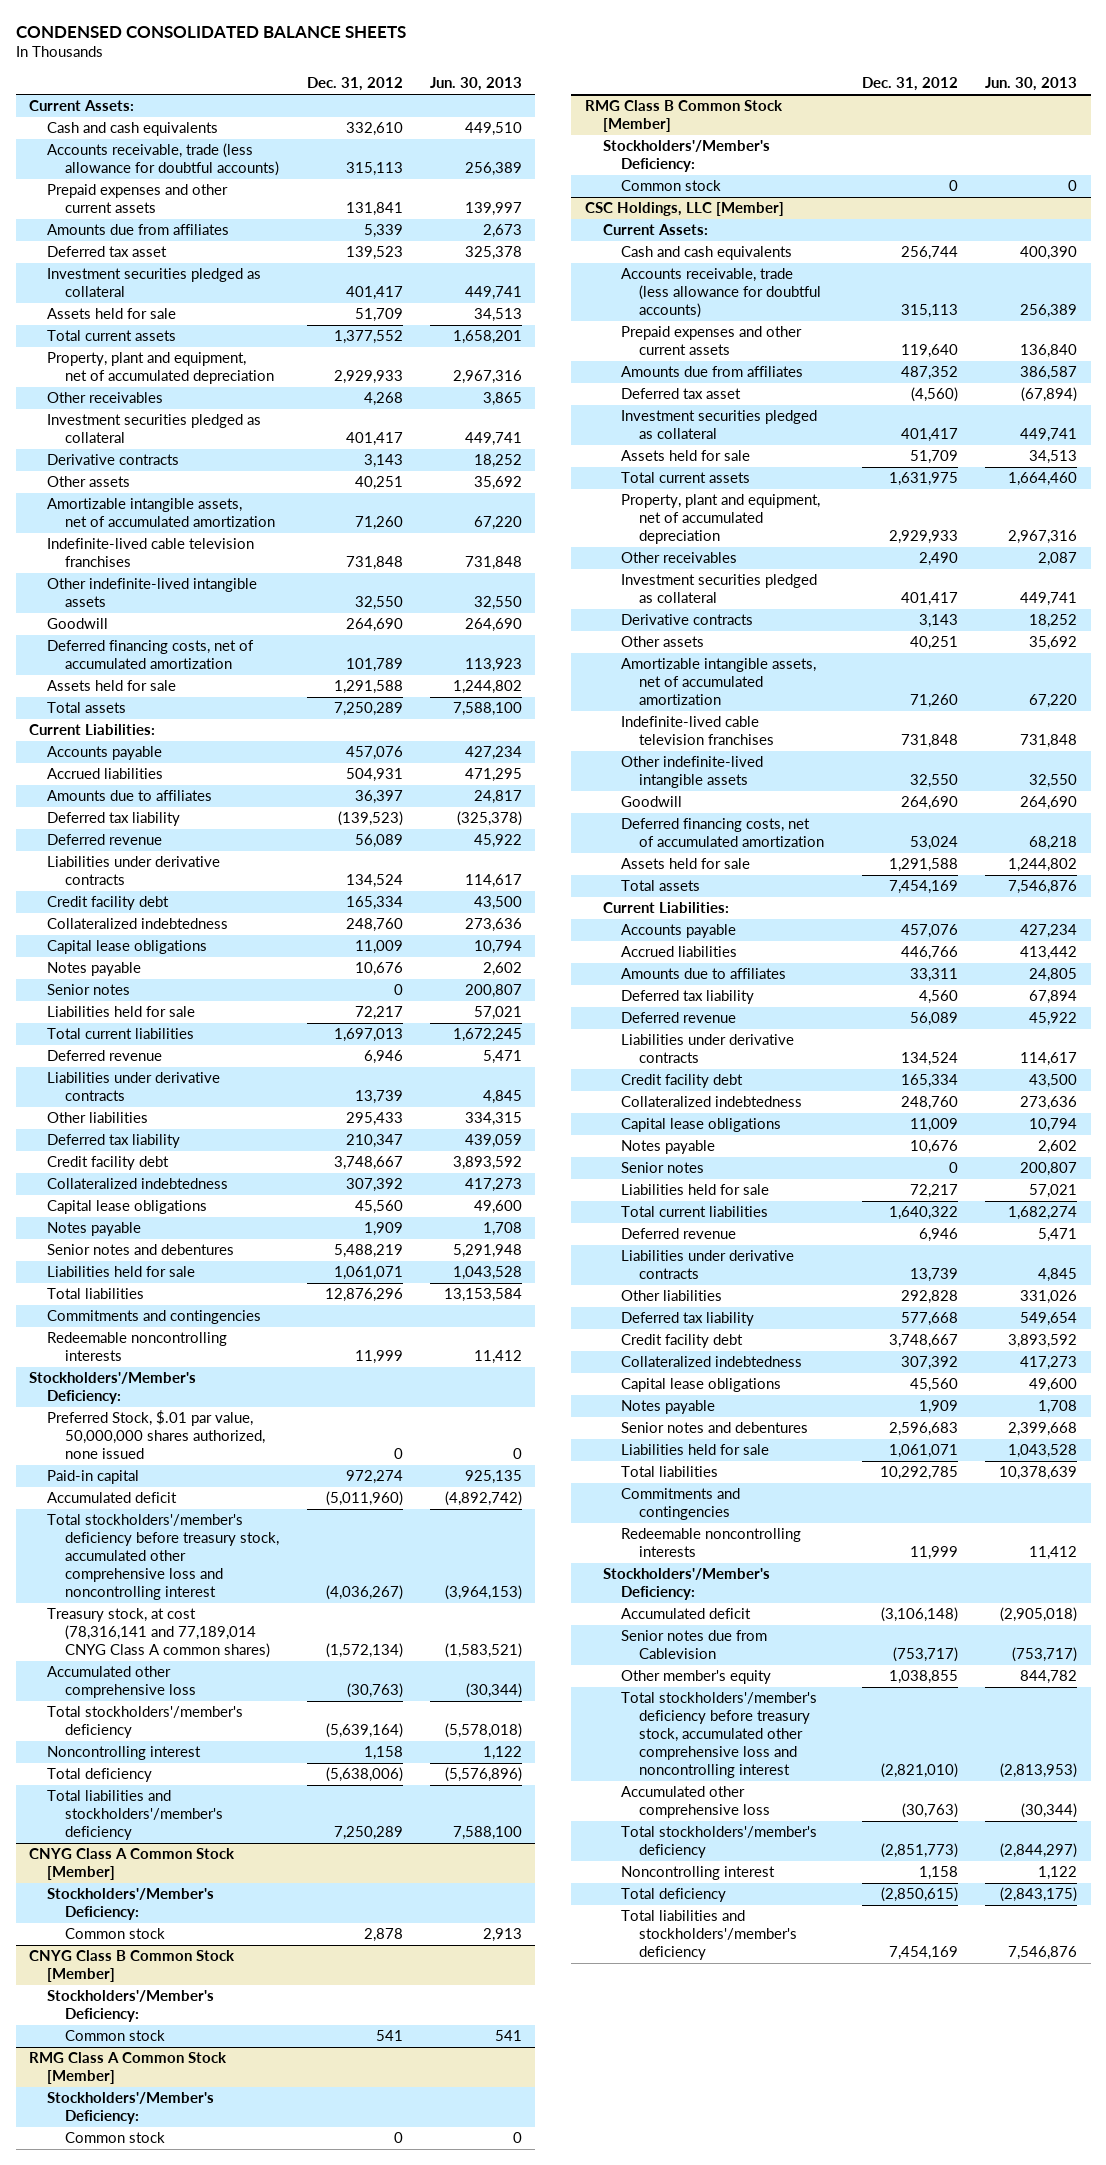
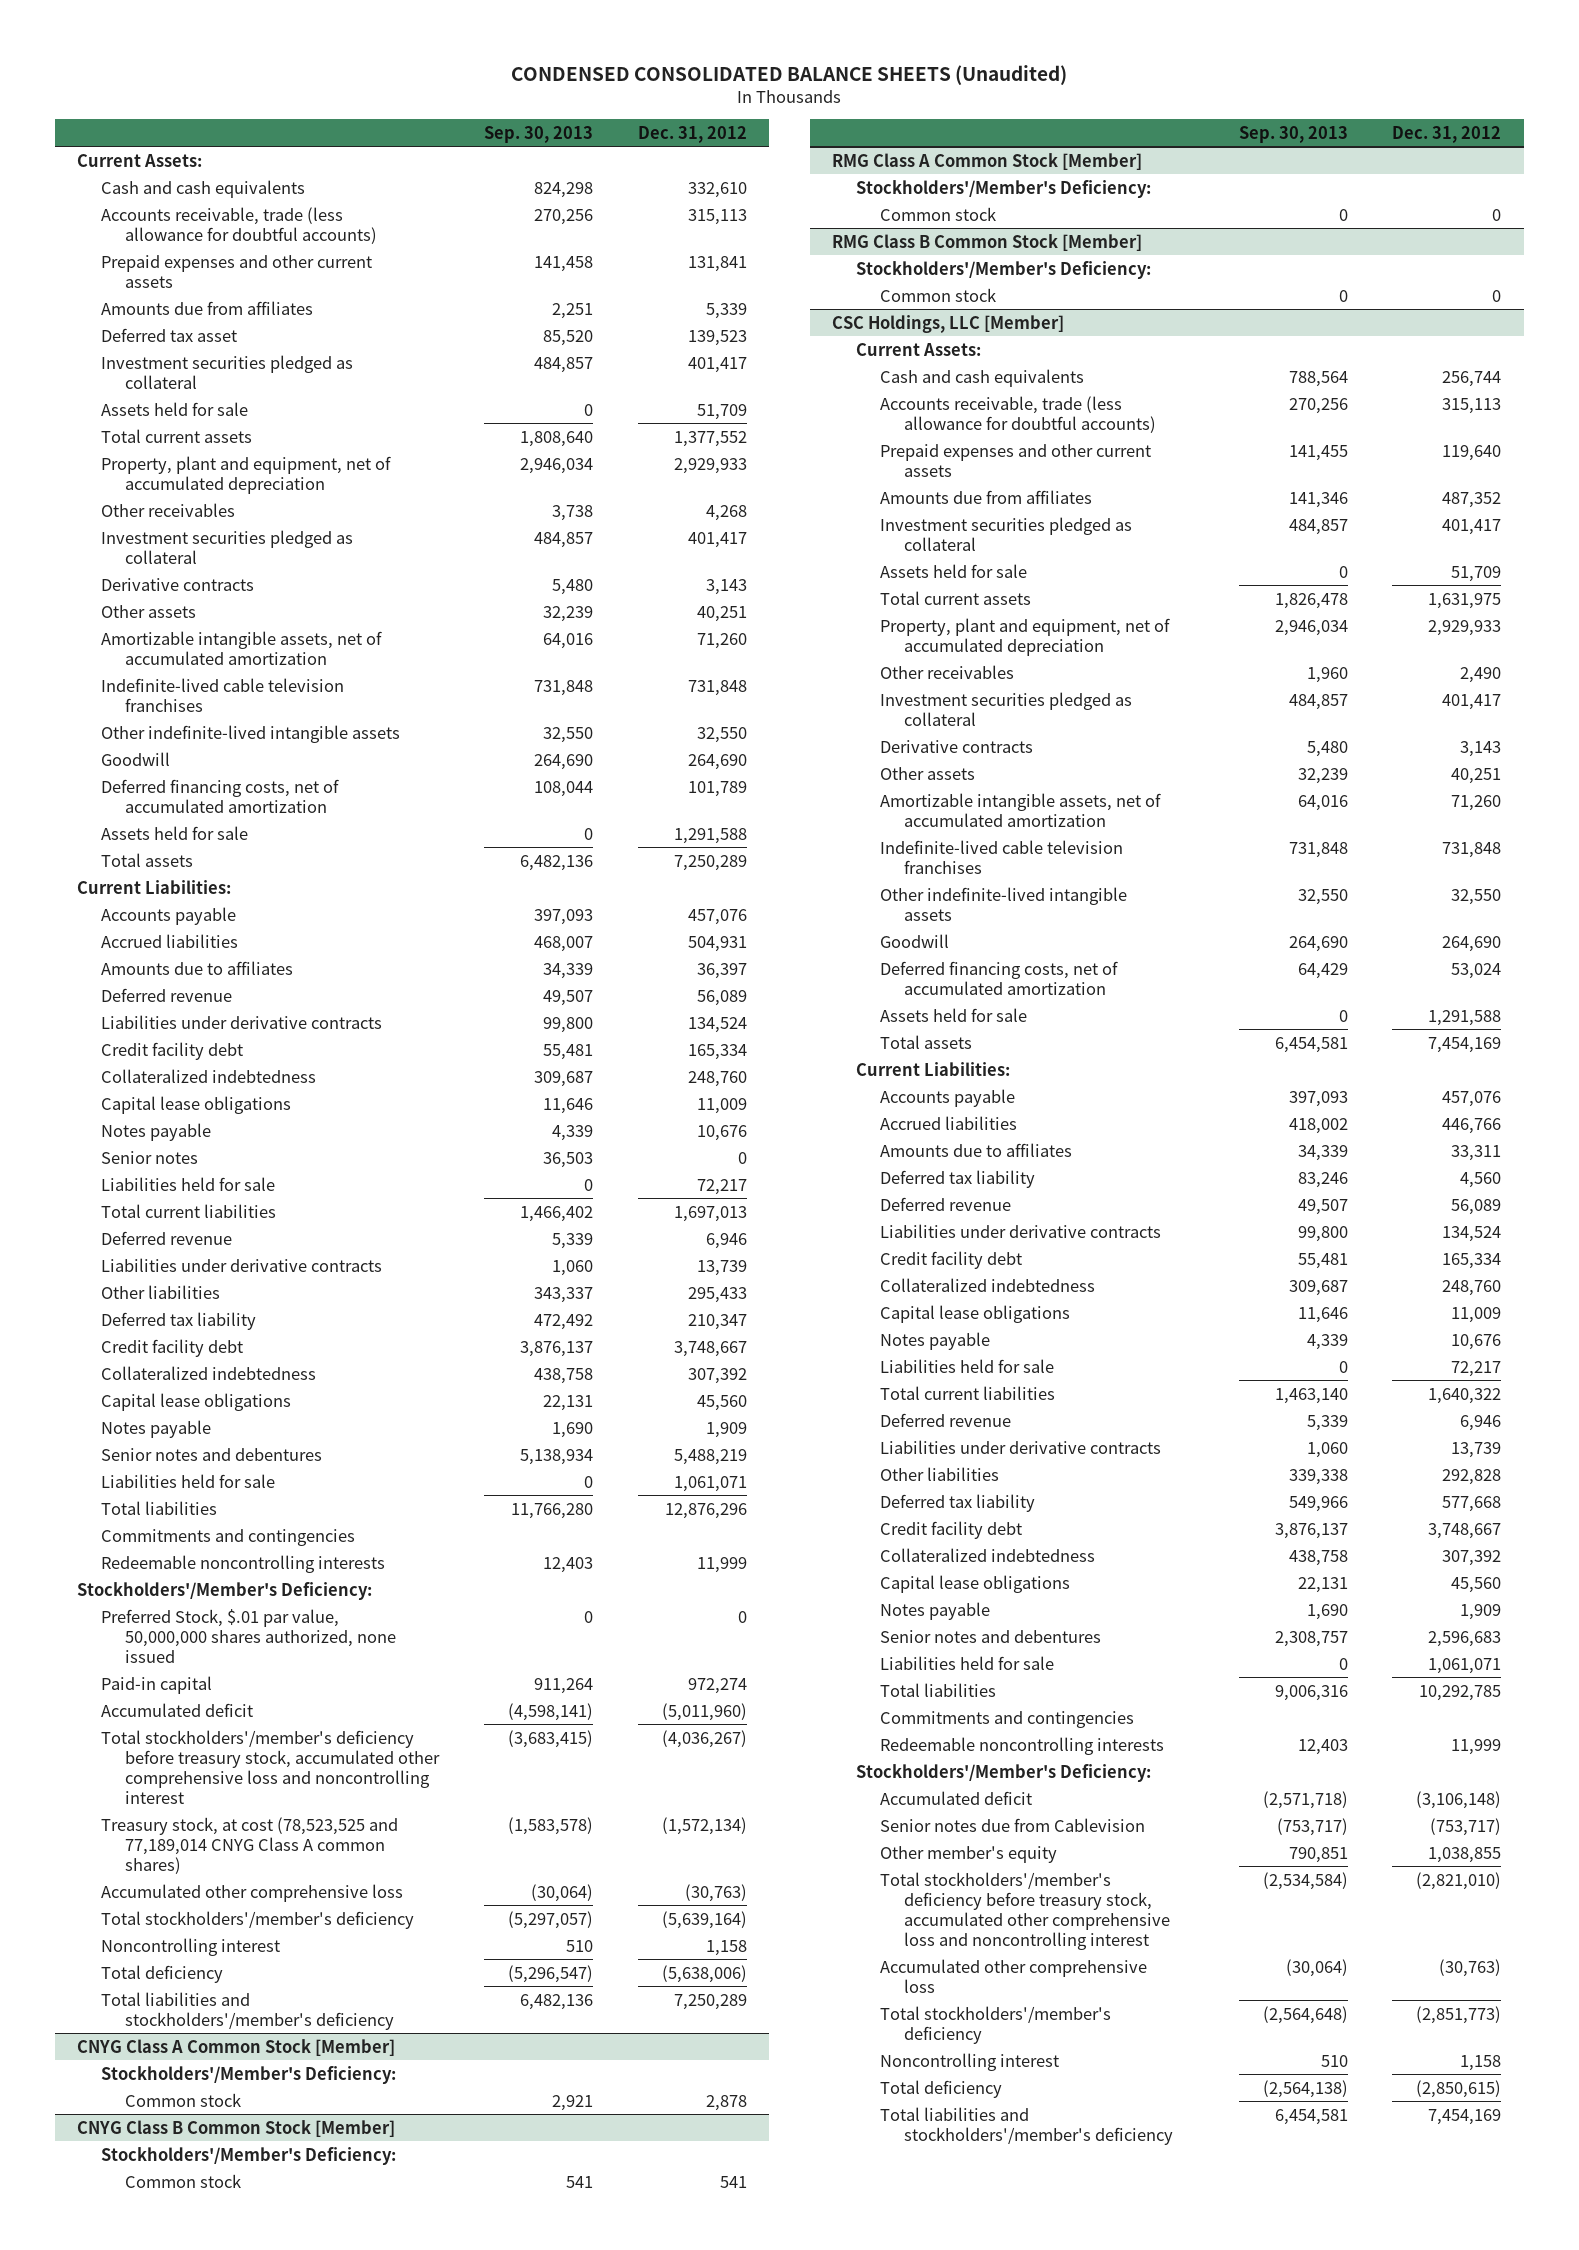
[15,26,406,39] CONDENSED CONSOLIDATED BALANCE SHEETS -> [511,64,1068,85] CONDENSED CONSOLIDATED BALANCE SHEETS (Unaudited)
[429,77,522,92] Jun. 30, 2013 -> none
none -> [483,125,593,143] Sep. 30, 2013
[47,812,181,827] Deferred tax liability -> none
[47,1608,271,1659] Treasury stock, at cost (78,316,141 and 77,189,014 CNYG Class A common shares) -> [101,1816,399,1874] Treasury stock, at cost (78,523,525 and 77,189,014 CNYG Class A common shares)
[620,388,741,400] Deferred tax asset -> none
[620,1162,704,1174] Senior notes -> none

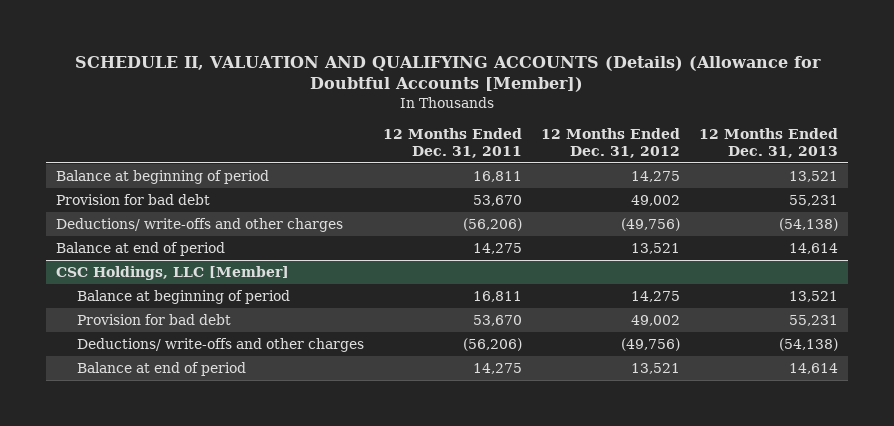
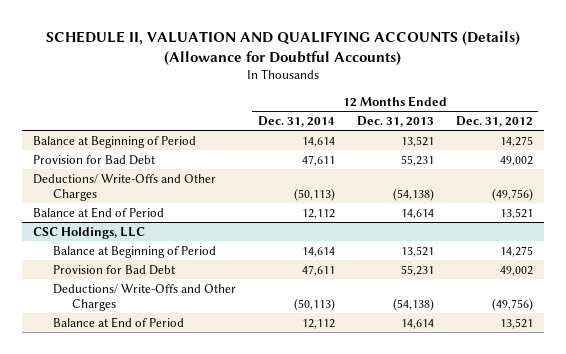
[74,55,821,93] SCHEDULE II, VALUATION AND QUALIFYING ACCOUNTS (Details) (Allowance for Doubtful Accounts [Member]) -> [45,30,520,66] SCHEDULE II, VALUATION AND QUALIFYING ACCOUNTS (Details) (Allowance for Doubtful Accounts)
[382,128,522,159] 12 Months Ended Dec. 31, 2011 -> none
none -> [257,115,335,127] Dec. 31, 2014
[55,169,269,184] Balance at beginning of period -> [32,135,196,148] Balance at Beginning of Period
[55,193,210,205] Provision for bad debt -> [32,154,155,165] Provision for Bad Debt
[55,217,343,232] Deductions/ write-offs and other charges -> [32,173,216,201] Deductions/ Write-Offs and Other Charges
[55,241,225,256] Balance at end of period -> [32,206,164,218] Balance at End of Period
[55,265,289,280] CSC Holdings, LLC [Member] -> [32,226,145,239] CSC Holdings, LLC
[76,289,290,304] Balance at beginning of period -> [52,245,216,258] Balance at Beginning of Period
[76,313,231,325] Provision for bad debt -> [52,264,175,275] Provision for Bad Debt
[76,337,364,352] Deductions/ write-offs and other charges -> [52,283,236,311] Deductions/ Write-Offs and Other Charges
[76,361,246,376] Balance at end of period -> [52,316,184,328] Balance at End of Period

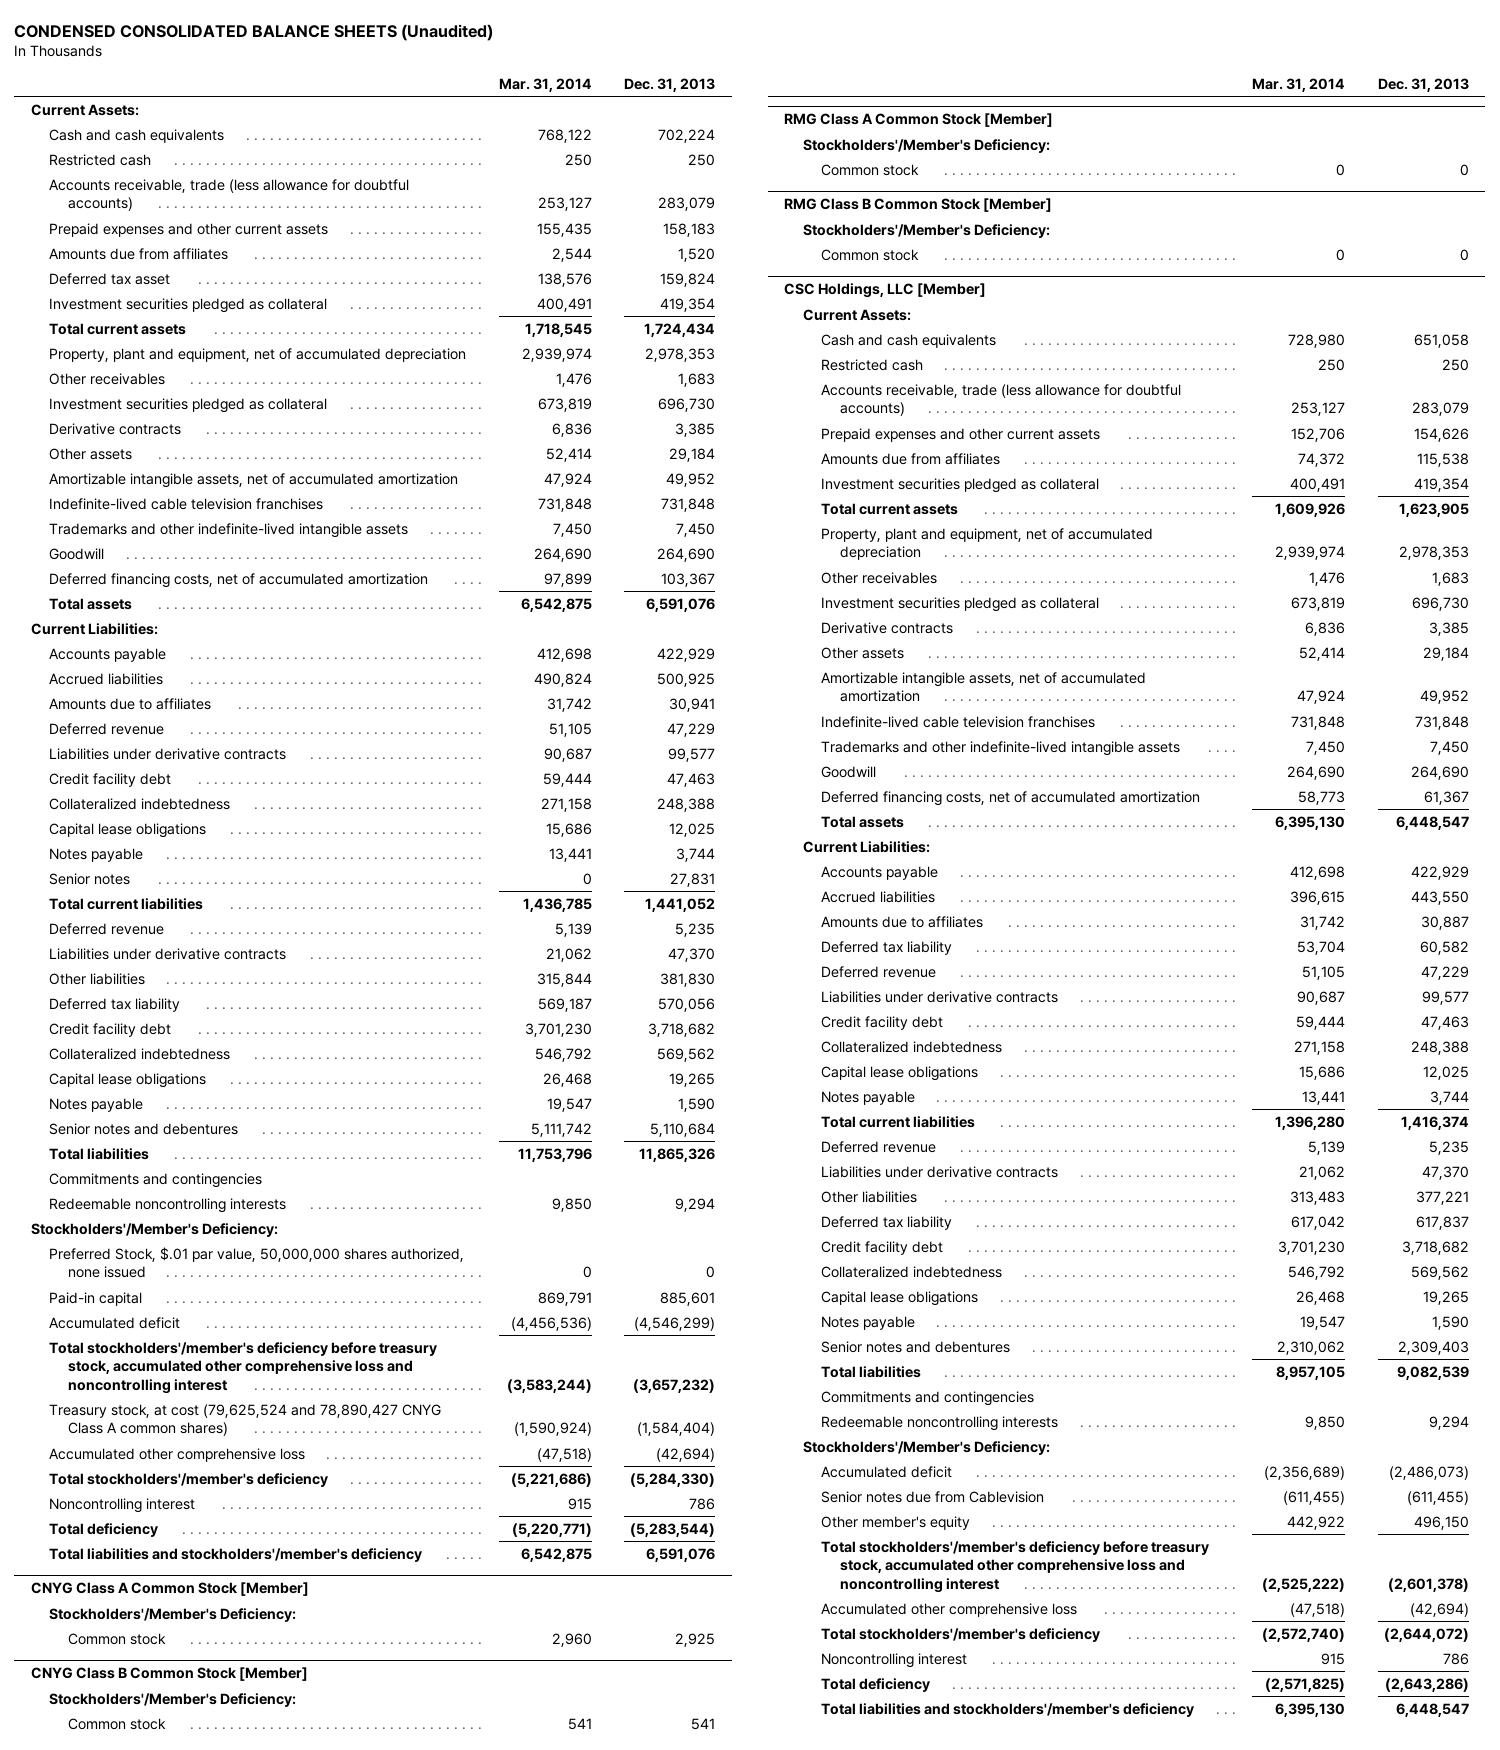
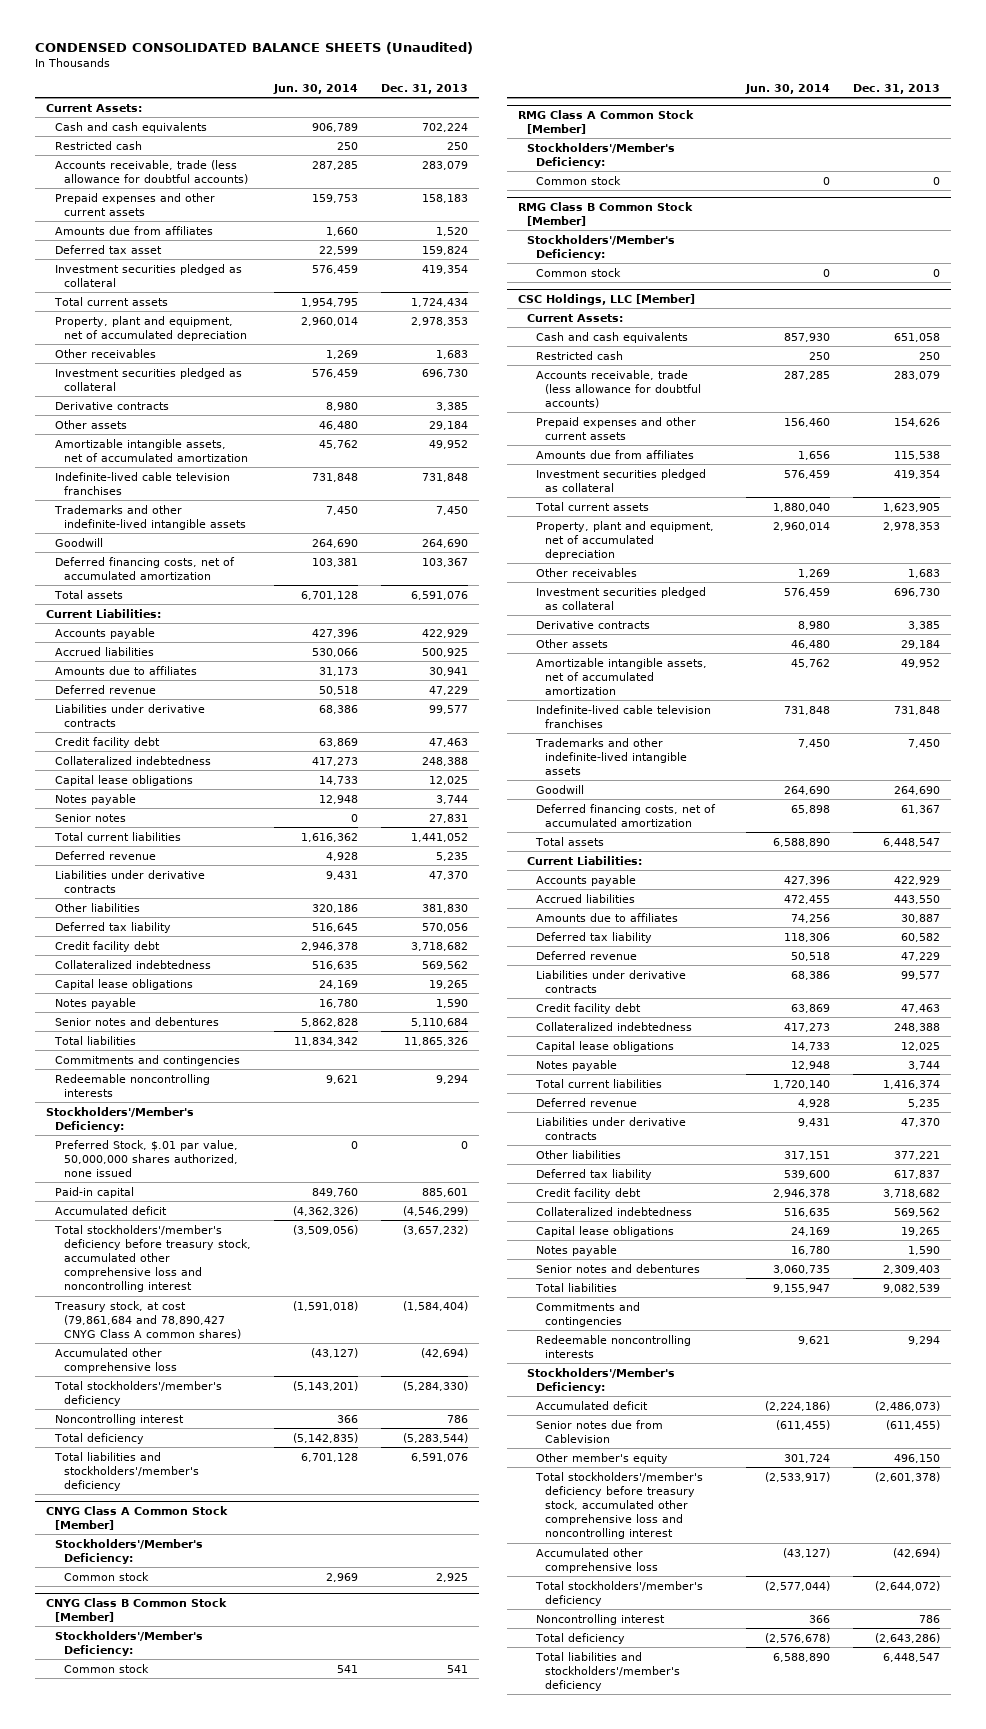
[498,77,592,92] Mar. 31, 2014 -> none
none -> [272,83,358,94] Jun. 30, 2014
[49,1403,442,1437] Treasury stock, at cost (79,625,524 and 78,890,427 CNYG Class A common shares) -> [53,1300,241,1339] Treasury stock, at cost (79,861,684 and 78,890,427 CNYG Class A common shares)

